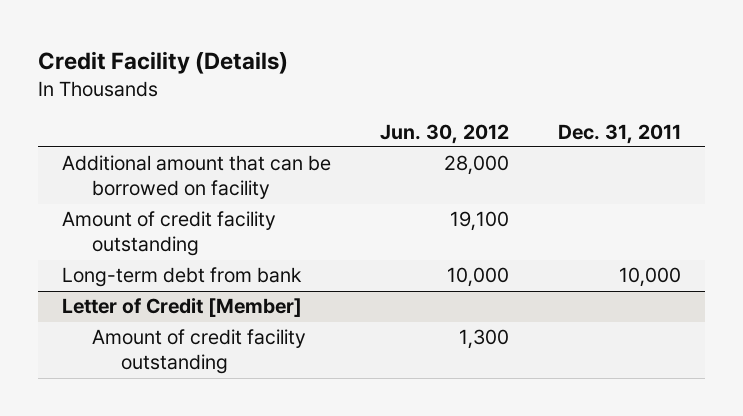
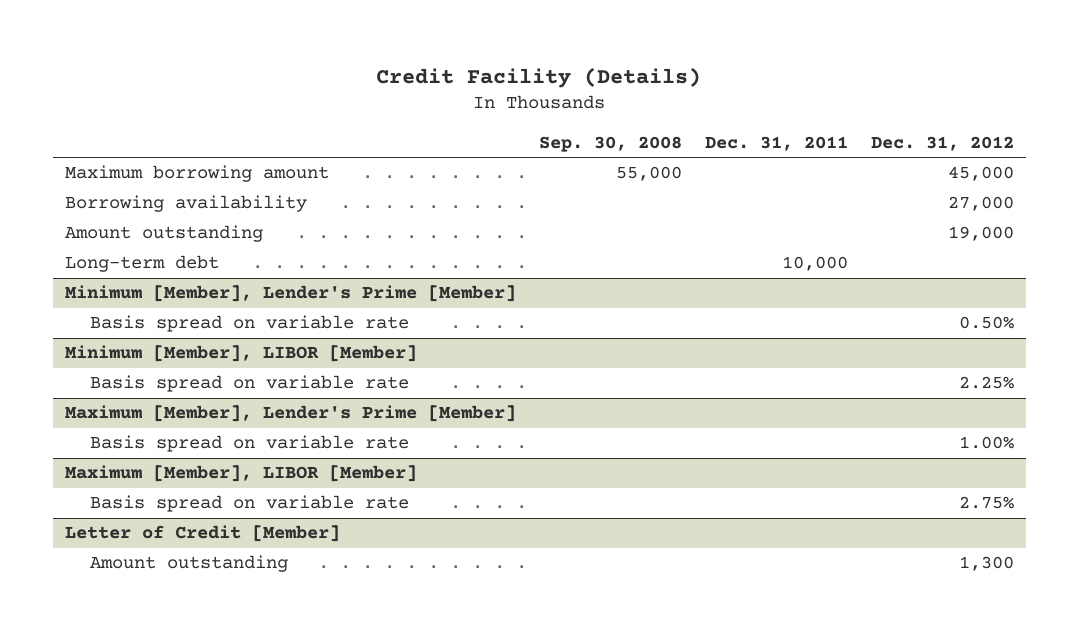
[379,123,509,144] Jun. 30, 2012 -> none
none -> [538,135,682,152] Sep. 30, 2008
none -> [871,135,1015,151] Dec. 31, 2012
none -> [64,165,329,183] Maximum borrowing amount
[62,155,332,200] Additional amount that can be borrowed on facility -> [64,195,307,213] Borrowing availability
[62,211,277,257] Amount of credit facility outstanding -> [64,225,263,243] Amount outstanding
[62,267,303,288] Long-term debt from bank -> [64,255,219,273] Long-term debt
none -> [64,285,516,303] Minimum [Member], Lender's Prime [Member]
none -> [90,315,410,333] Basis spread on variable rate
none -> [64,345,417,363] Minimum [Member], LIBOR [Member]
none -> [90,375,410,393] Basis spread on variable rate
none -> [64,405,516,423] Maximum [Member], Lender's Prime [Member]
none -> [90,435,410,453] Basis spread on variable rate
none -> [64,465,417,483] Maximum [Member], LIBOR [Member]
none -> [90,495,410,513] Basis spread on variable rate
[91,329,306,375] Amount of credit facility outstanding -> [90,555,289,573] Amount outstanding

